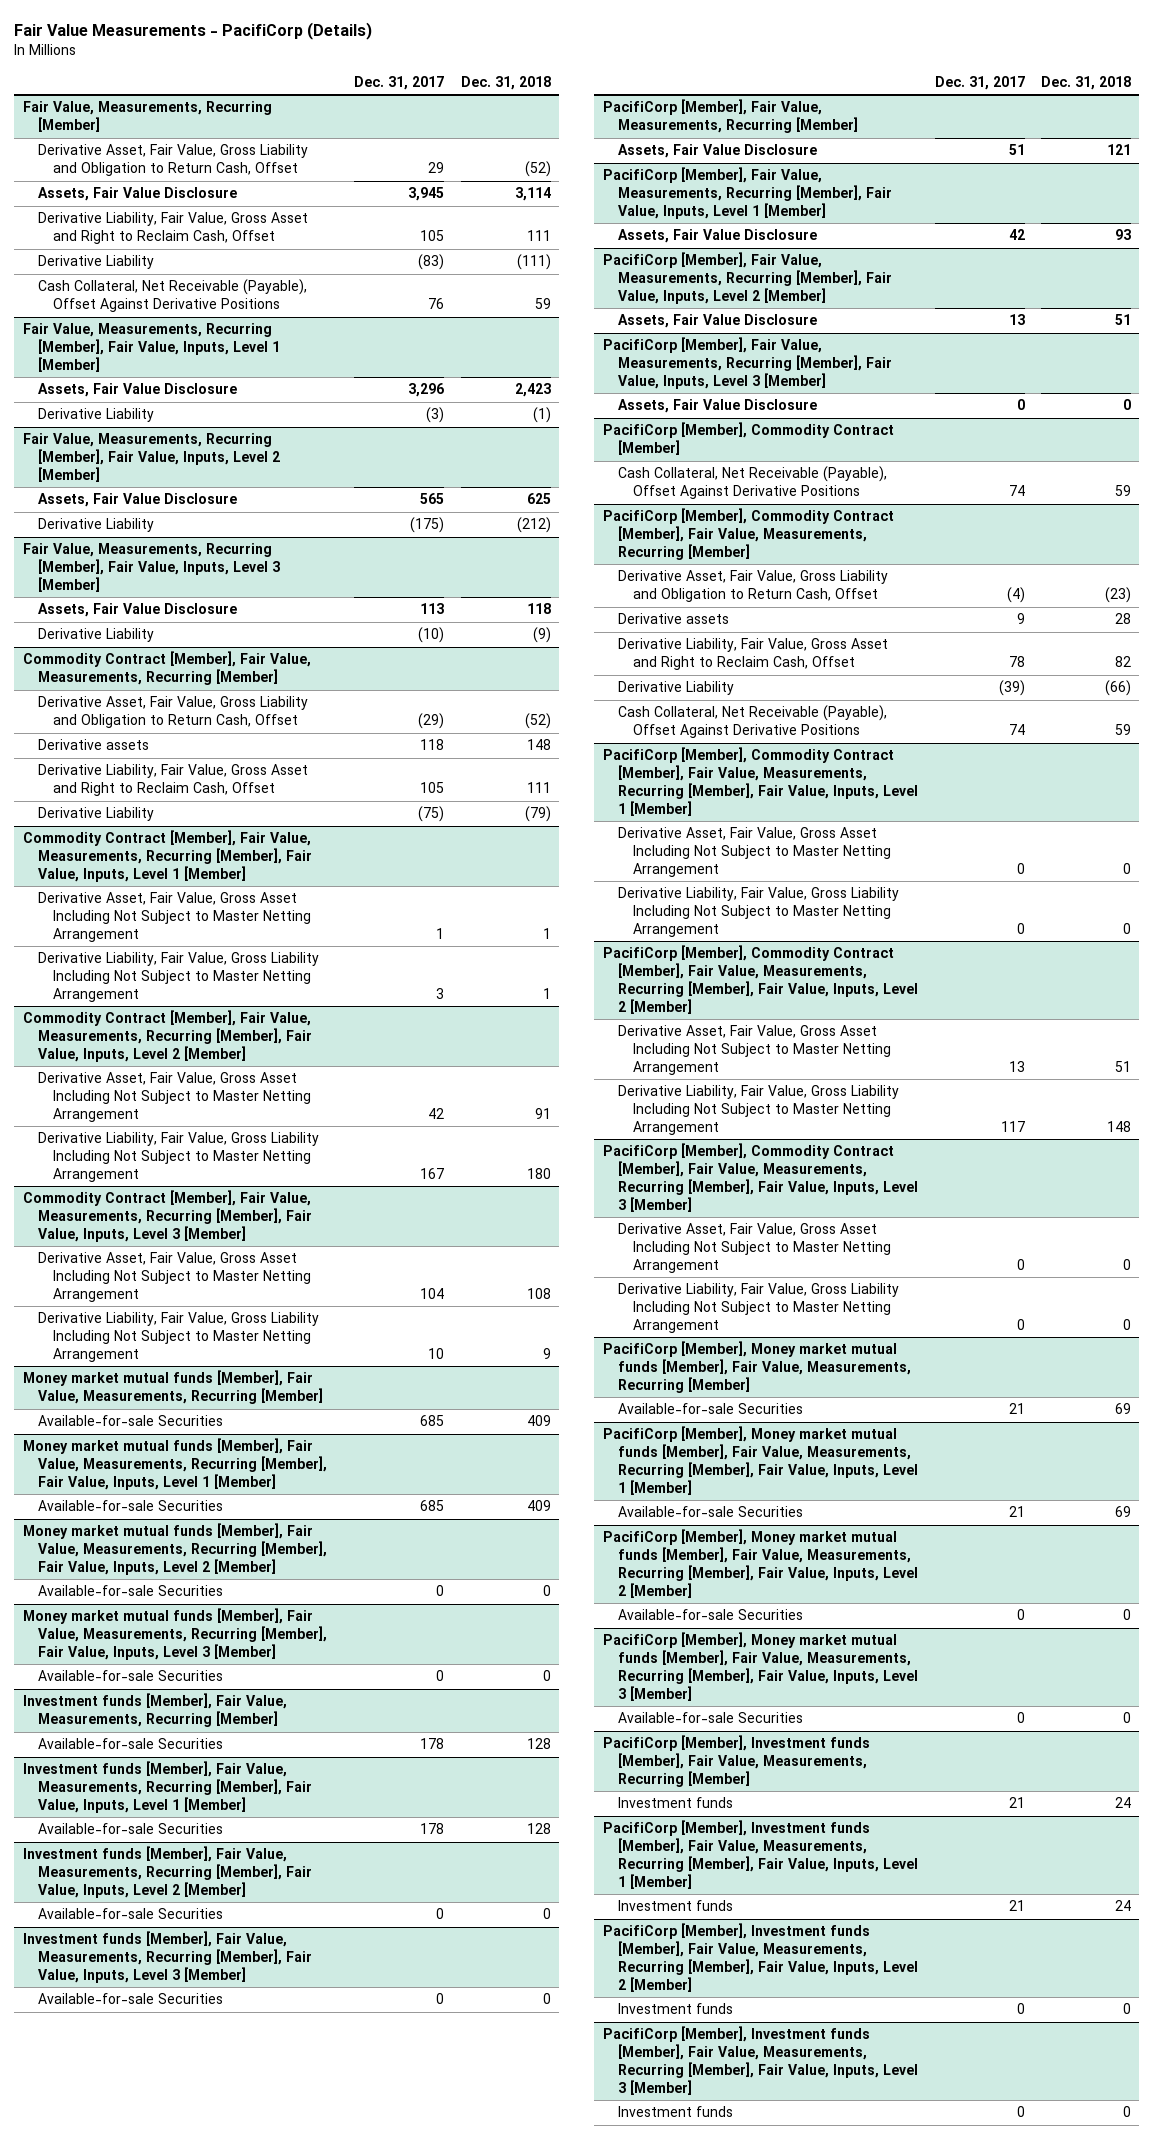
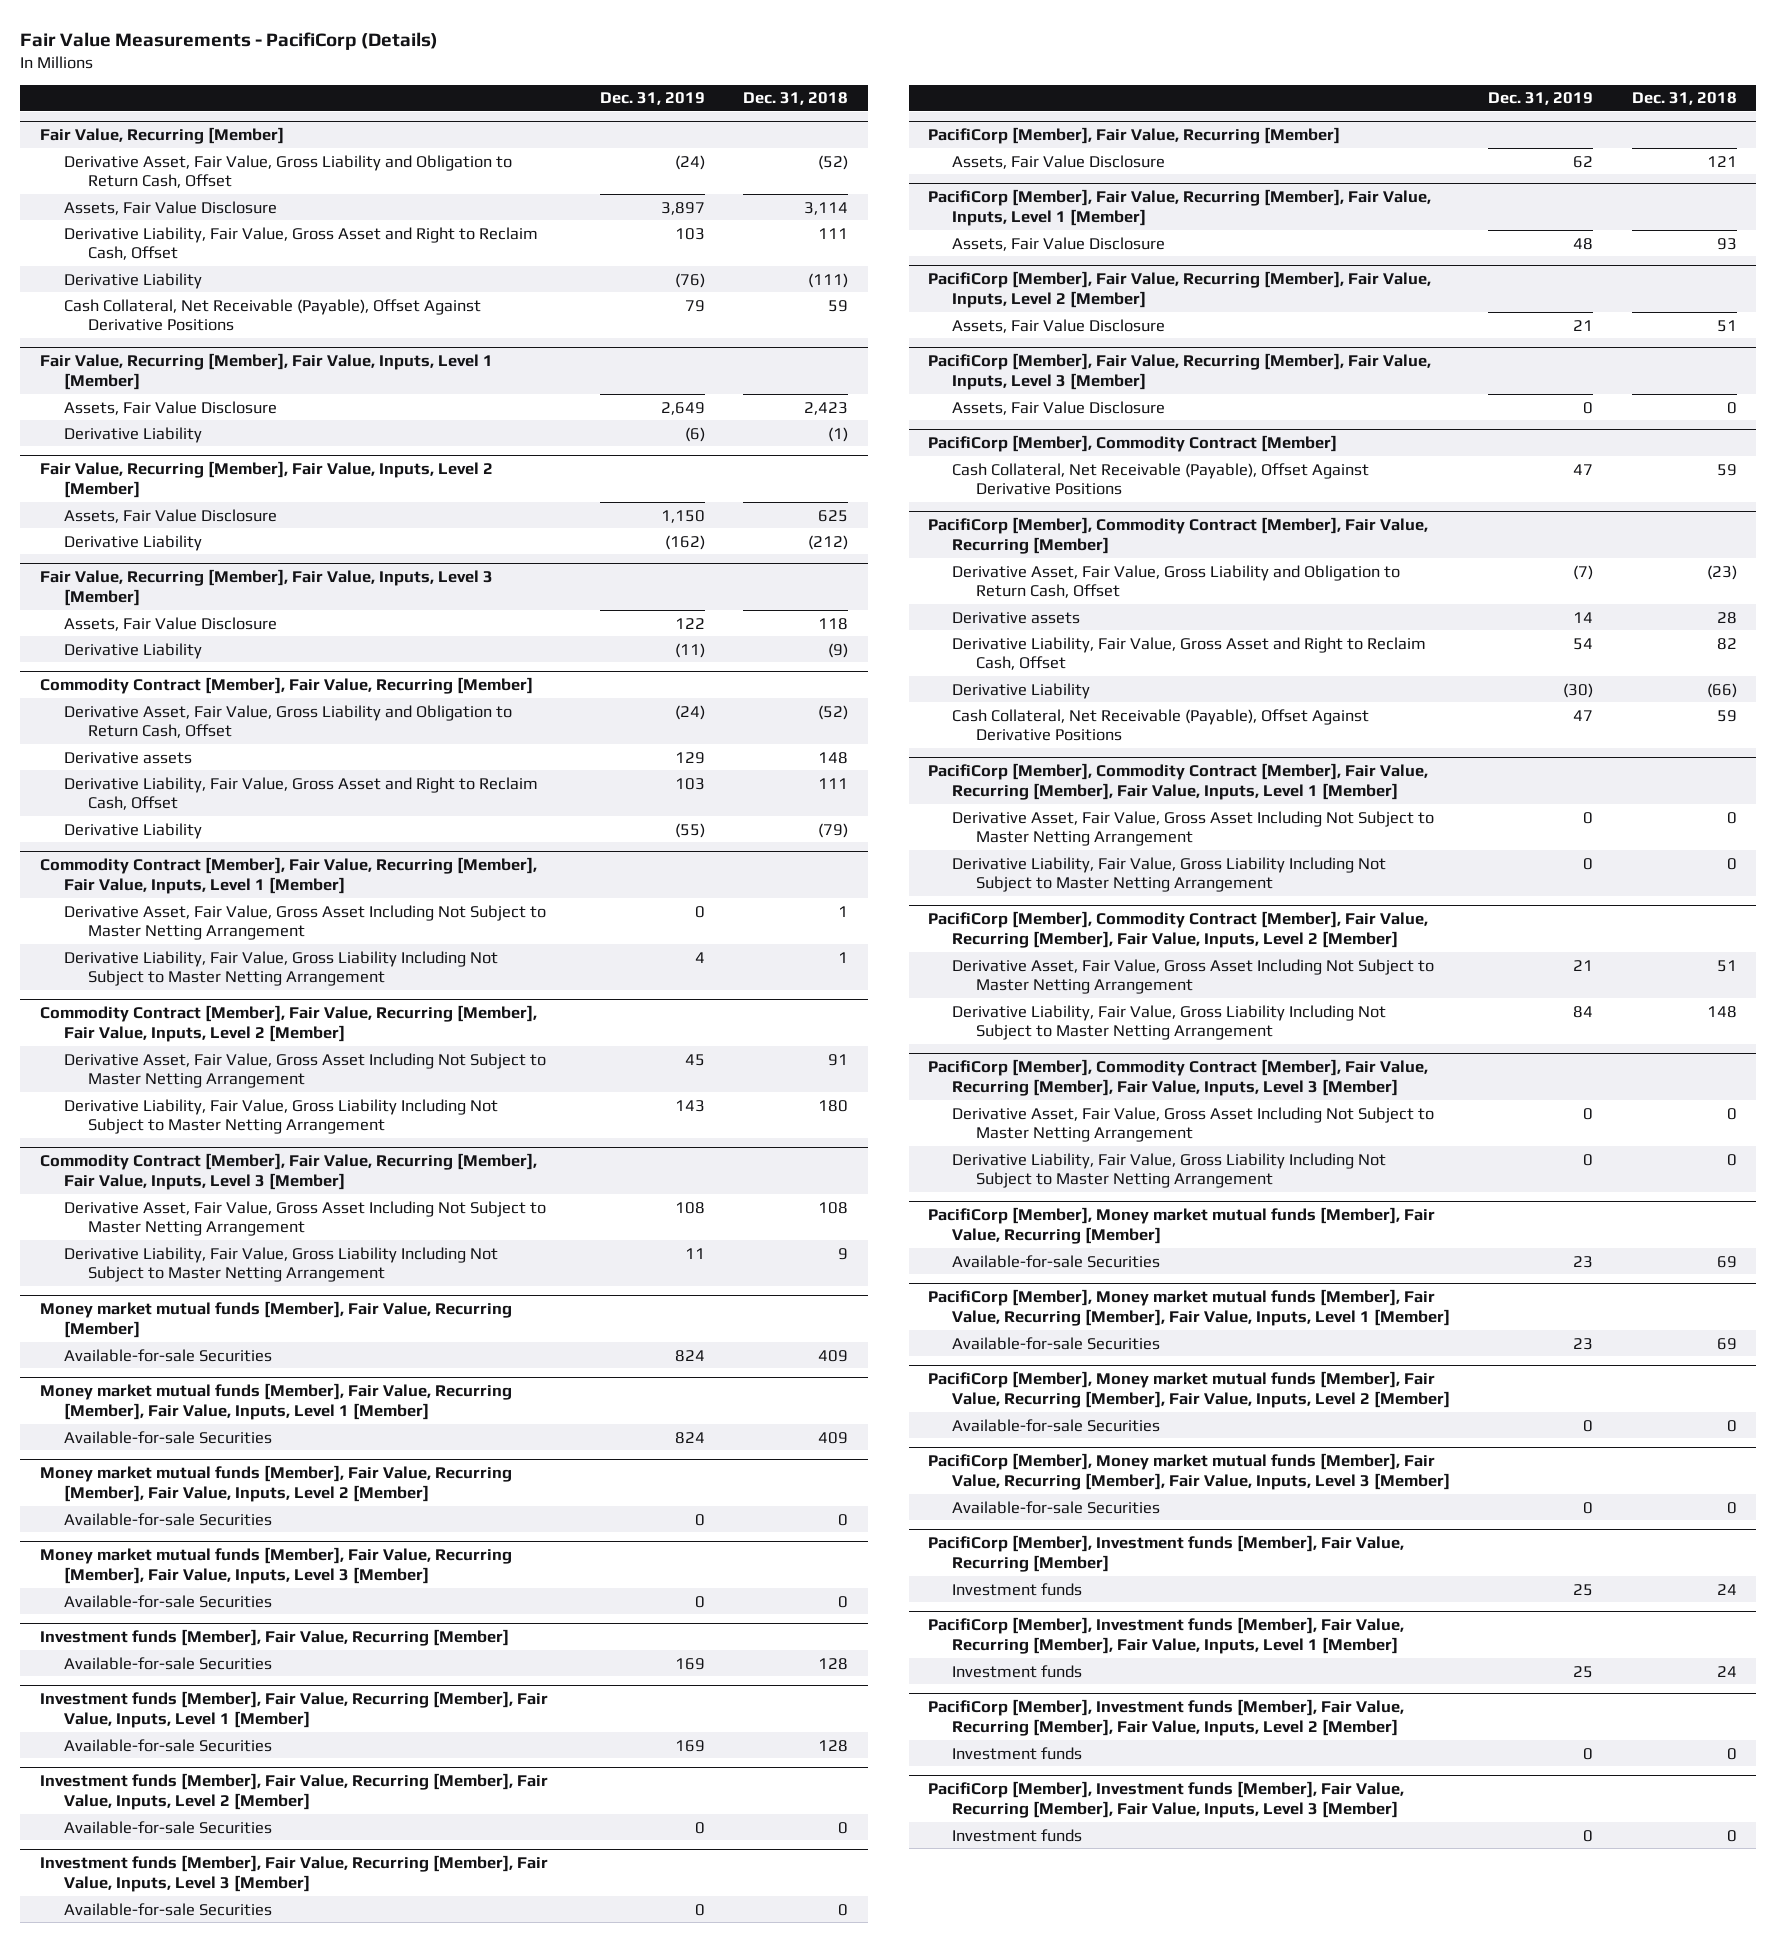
[354,75,445,90] Dec. 31, 2017 -> none
none -> [599,92,705,106] Dec. 31, 2019
[22,101,272,133] Fair Value, Measurements, Recurring [Member] -> [39,127,284,145] Fair Value, Recurring [Member]
[22,323,280,372] Fair Value, Measurements, Recurring [Member], Fair Value, Inputs, Level 1 [Member] -> [39,353,493,391] Fair Value, Recurring [Member], Fair Value, Inputs, Level 1 [Member]
[22,433,280,482] Fair Value, Measurements, Recurring [Member], Fair Value, Inputs, Level 2 [Member] -> [39,461,493,499] Fair Value, Recurring [Member], Fair Value, Inputs, Level 2 [Member]
[22,543,280,592] Fair Value, Measurements, Recurring [Member], Fair Value, Inputs, Level 3 [Member] -> [39,569,493,607] Fair Value, Recurring [Member], Fair Value, Inputs, Level 3 [Member]
[22,651,311,686] Commodity Contract [Member], Fair Value, Measurements, Recurring [Member] -> [39,677,533,695] Commodity Contract [Member], Fair Value, Recurring [Member]
[22,830,312,882] Commodity Contract [Member], Fair Value, Measurements, Recurring [Member], Fair Value, Inputs, Level 1 [Member] -> [39,857,537,895] Commodity Contract [Member], Fair Value, Recurring [Member], Fair Value, Inputs, Level 1 [Member]
[22,1010,312,1062] Commodity Contract [Member], Fair Value, Measurements, Recurring [Member], Fair Value, Inputs, Level 2 [Member] -> [39,1005,537,1043] Commodity Contract [Member], Fair Value, Recurring [Member], Fair Value, Inputs, Level 2 [Member]
[22,1190,312,1242] Commodity Contract [Member], Fair Value, Measurements, Recurring [Member], Fair Value, Inputs, Level 3 [Member] -> [39,1153,537,1191] Commodity Contract [Member], Fair Value, Recurring [Member], Fair Value, Inputs, Level 3 [Member]
[22,1370,323,1405] Money market mutual funds [Member], Fair Value, Measurements, Recurring [Member] -> [39,1301,512,1339] Money market mutual funds [Member], Fair Value, Recurring [Member]
[22,1438,327,1490] Money market mutual funds [Member], Fair Value, Measurements, Recurring [Member], Fair Value, Inputs, Level 1 [Member] -> [39,1383,512,1421] Money market mutual funds [Member], Fair Value, Recurring [Member], Fair Value, Inputs, Level 1 [Member]
[22,1523,327,1575] Money market mutual funds [Member], Fair Value, Measurements, Recurring [Member], Fair Value, Inputs, Level 2 [Member] -> [39,1465,512,1503] Money market mutual funds [Member], Fair Value, Recurring [Member], Fair Value, Inputs, Level 2 [Member]
[22,1608,327,1660] Money market mutual funds [Member], Fair Value, Measurements, Recurring [Member], Fair Value, Inputs, Level 3 [Member] -> [39,1547,512,1585] Money market mutual funds [Member], Fair Value, Recurring [Member], Fair Value, Inputs, Level 3 [Member]
[22,1693,287,1728] Investment funds [Member], Fair Value, Measurements, Recurring [Member] -> [39,1629,509,1647] Investment funds [Member], Fair Value, Recurring [Member]
[22,1761,312,1813] Investment funds [Member], Fair Value, Measurements, Recurring [Member], Fair Value, Inputs, Level 1 [Member] -> [39,1691,548,1729] Investment funds [Member], Fair Value, Recurring [Member], Fair Value, Inputs, Level 1 [Member]
[22,1846,312,1898] Investment funds [Member], Fair Value, Measurements, Recurring [Member], Fair Value, Inputs, Level 2 [Member] -> [39,1773,548,1811] Investment funds [Member], Fair Value, Recurring [Member], Fair Value, Inputs, Level 2 [Member]
[22,1931,312,1983] Investment funds [Member], Fair Value, Measurements, Recurring [Member], Fair Value, Inputs, Level 3 [Member] -> [39,1855,548,1893] Investment funds [Member], Fair Value, Recurring [Member], Fair Value, Inputs, Level 3 [Member]
[602,99,858,134] PacifiCorp [Member], Fair Value, Measurements, Recurring [Member] -> [927,127,1340,145] PacifiCorp [Member], Fair Value, Recurring [Member]
[602,167,892,219] PacifiCorp [Member], Fair Value, Measurements, Recurring [Member], Fair Value, Inputs, Level 1 [Member] -> [927,189,1431,227] PacifiCorp [Member], Fair Value, Recurring [Member], Fair Value, Inputs, Level 1 [Member]
[602,252,892,304] PacifiCorp [Member], Fair Value, Measurements, Recurring [Member], Fair Value, Inputs, Level 2 [Member] -> [927,271,1431,309] PacifiCorp [Member], Fair Value, Recurring [Member], Fair Value, Inputs, Level 2 [Member]
[602,337,892,389] PacifiCorp [Member], Fair Value, Measurements, Recurring [Member], Fair Value, Inputs, Level 3 [Member] -> [927,353,1431,391] PacifiCorp [Member], Fair Value, Recurring [Member], Fair Value, Inputs, Level 3 [Member]
[602,508,894,560] PacifiCorp [Member], Commodity Contract [Member], Fair Value, Measurements, Recurring [Member] -> [927,517,1428,555] PacifiCorp [Member], Commodity Contract [Member], Fair Value, Recurring [Member]
[602,747,918,816] PacifiCorp [Member], Commodity Contract [Member], Fair Value, Measurements, Recurring [Member], Fair Value, Inputs, Level 1 [Member] -> [927,763,1428,801] PacifiCorp [Member], Commodity Contract [Member], Fair Value, Recurring [Member], Fair Value, Inputs, Level 1 [Member]
[602,945,918,1014] PacifiCorp [Member], Commodity Contract [Member], Fair Value, Measurements, Recurring [Member], Fair Value, Inputs, Level 2 [Member] -> [927,911,1428,949] PacifiCorp [Member], Commodity Contract [Member], Fair Value, Recurring [Member], Fair Value, Inputs, Level 2 [Member]
[602,1143,918,1212] PacifiCorp [Member], Commodity Contract [Member], Fair Value, Measurements, Recurring [Member], Fair Value, Inputs, Level 3 [Member] -> [927,1059,1428,1097] PacifiCorp [Member], Commodity Contract [Member], Fair Value, Recurring [Member], Fair Value, Inputs, Level 3 [Member]
[602,1341,911,1393] PacifiCorp [Member], Money market mutual funds [Member], Fair Value, Measurements, Recurring [Member] -> [927,1207,1435,1245] PacifiCorp [Member], Money market mutual funds [Member], Fair Value, Recurring [Member]
[602,1426,918,1495] PacifiCorp [Member], Money market mutual funds [Member], Fair Value, Measurements, Recurring [Member], Fair Value, Inputs, Level 1 [Member] -> [927,1289,1450,1327] PacifiCorp [Member], Money market mutual funds [Member], Fair Value, Recurring [Member], Fair Value, Inputs, Level 1 [Member]
[602,1529,918,1598] PacifiCorp [Member], Money market mutual funds [Member], Fair Value, Measurements, Recurring [Member], Fair Value, Inputs, Level 2 [Member] -> [927,1371,1450,1409] PacifiCorp [Member], Money market mutual funds [Member], Fair Value, Recurring [Member], Fair Value, Inputs, Level 2 [Member]
[602,1632,918,1701] PacifiCorp [Member], Money market mutual funds [Member], Fair Value, Measurements, Recurring [Member], Fair Value, Inputs, Level 3 [Member] -> [927,1453,1450,1491] PacifiCorp [Member], Money market mutual funds [Member], Fair Value, Recurring [Member], Fair Value, Inputs, Level 3 [Member]
[602,1735,870,1787] PacifiCorp [Member], Investment funds [Member], Fair Value, Measurements, Recurring [Member] -> [927,1535,1404,1573] PacifiCorp [Member], Investment funds [Member], Fair Value, Recurring [Member]
[602,1820,918,1889] PacifiCorp [Member], Investment funds [Member], Fair Value, Measurements, Recurring [Member], Fair Value, Inputs, Level 1 [Member] -> [927,1617,1404,1655] PacifiCorp [Member], Investment funds [Member], Fair Value, Recurring [Member], Fair Value, Inputs, Level 1 [Member]
[602,1923,918,1992] PacifiCorp [Member], Investment funds [Member], Fair Value, Measurements, Recurring [Member], Fair Value, Inputs, Level 2 [Member] -> [927,1699,1404,1737] PacifiCorp [Member], Investment funds [Member], Fair Value, Recurring [Member], Fair Value, Inputs, Level 2 [Member]
[602,2026,918,2095] PacifiCorp [Member], Investment funds [Member], Fair Value, Measurements, Recurring [Member], Fair Value, Inputs, Level 3 [Member] -> [927,1781,1404,1819] PacifiCorp [Member], Investment funds [Member], Fair Value, Recurring [Member], Fair Value, Inputs, Level 3 [Member]

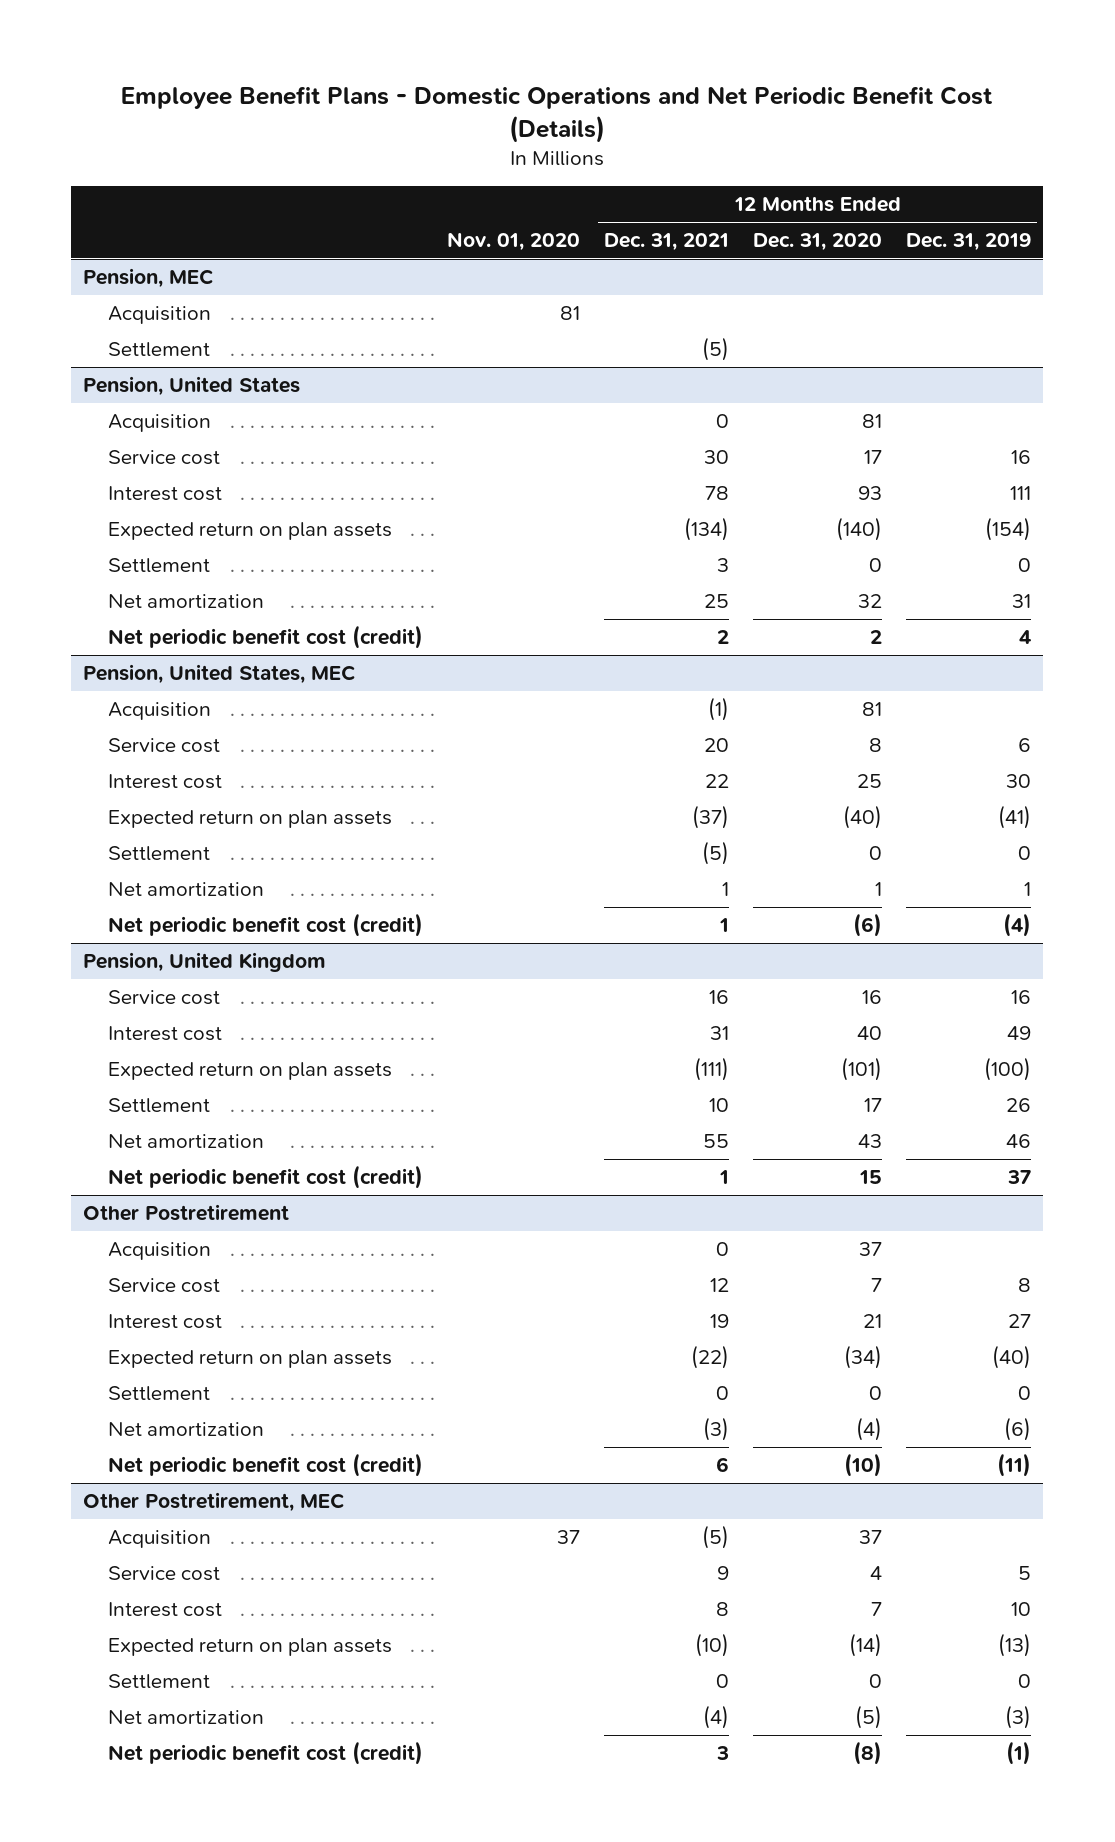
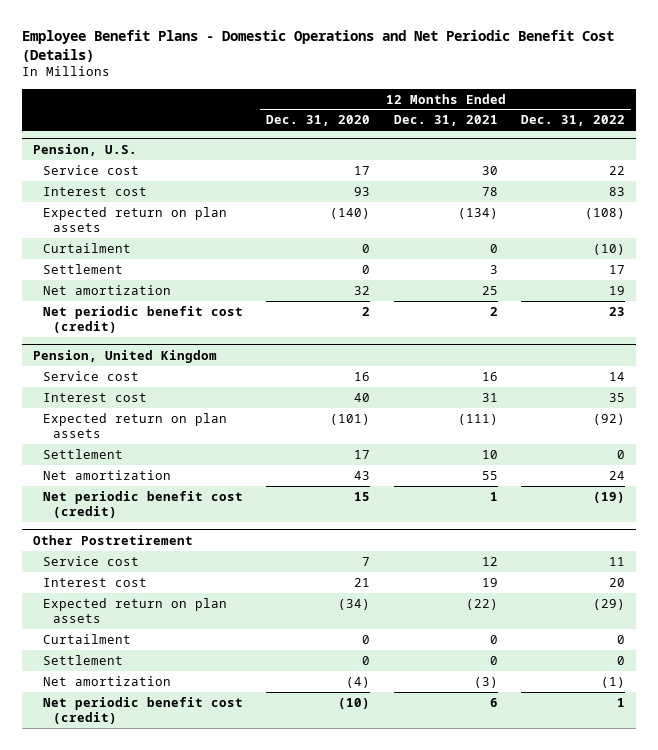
[447,232,581,252] Nov. 01, 2020 -> none
[906,233,1032,252] Dec. 31, 2019 -> none
none -> [520,115,625,127] Dec. 31, 2022
[83,268,215,289] Pension, MEC -> none
[107,306,211,325] Acquisition -> none
[107,342,210,358] Settlement -> none
[83,376,301,397] Pension, United States -> none
[107,414,211,433] Acquisition -> none
none -> [33,143,138,156] Pension, U.S.
none -> [43,242,132,253] Curtailment
[83,664,357,685] Pension, United States, MEC -> none
[107,702,211,721] Acquisition -> none
[107,738,220,754] Service cost -> none
[107,774,222,790] Interest cost -> none
[107,810,392,829] Expected return on plan assets -> none
[107,846,210,862] Settlement -> none
[107,882,264,897] Net amortization -> none
[107,913,423,938] Net periodic benefit cost (credit) -> none
[107,1242,211,1261] Acquisition -> none
none -> [43,633,132,644] Curtailment
[83,1492,346,1513] Other Postretirement, MEC -> none
[107,1530,211,1549] Acquisition -> none
[107,1566,220,1582] Service cost -> none
[107,1602,222,1618] Interest cost -> none
[107,1638,392,1657] Expected return on plan assets -> none
[107,1674,210,1690] Settlement -> none
[107,1710,264,1725] Net amortization -> none
[107,1741,423,1766] Net periodic benefit cost (credit) -> none

